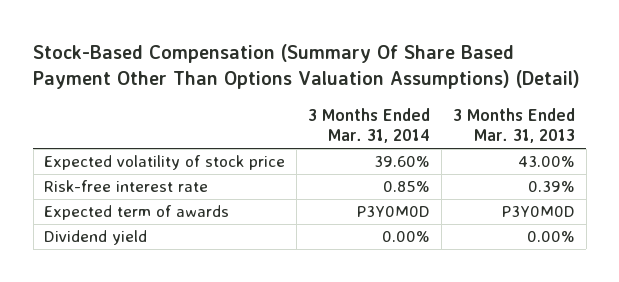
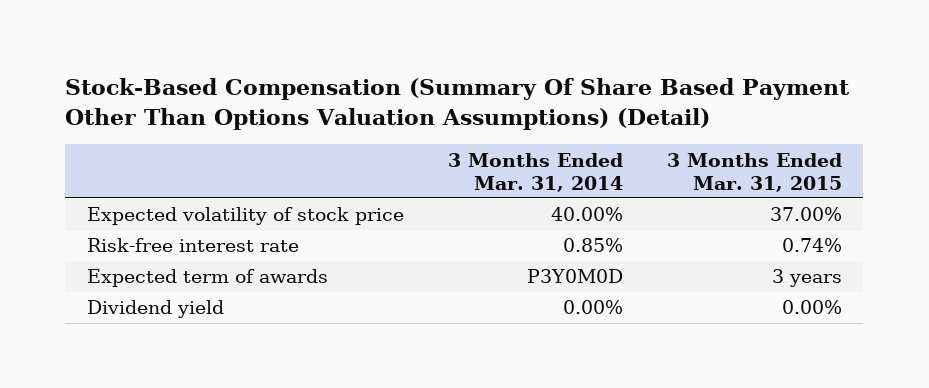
[452,107,575,144] 3 Months Ended Mar. 31, 2013 -> none
none -> [666,152,842,192] 3 Months Ended Mar. 31, 2015
[374,156,431,168] 39.60% -> [550,207,623,222] 40.00%

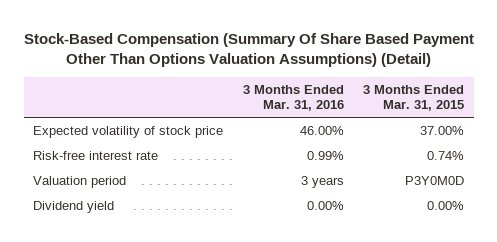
[447,152,623,192] 3 Months Ended Mar. 31, 2014 -> none
none -> [242,84,344,112] 3 Months Ended Mar. 31, 2016
[87,269,329,288] Expected term of awards -> none
none -> [33,175,127,188] Valuation period

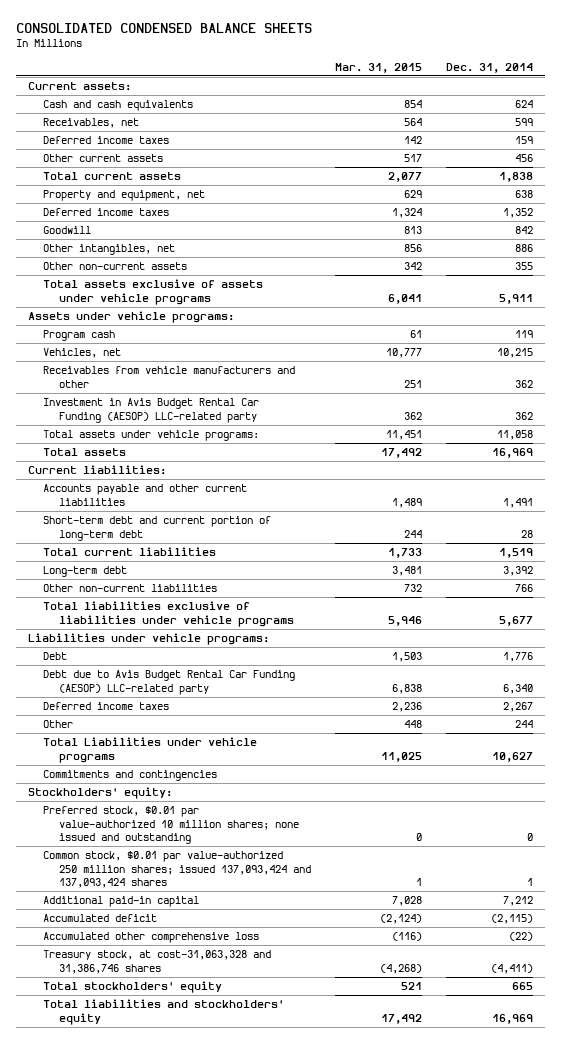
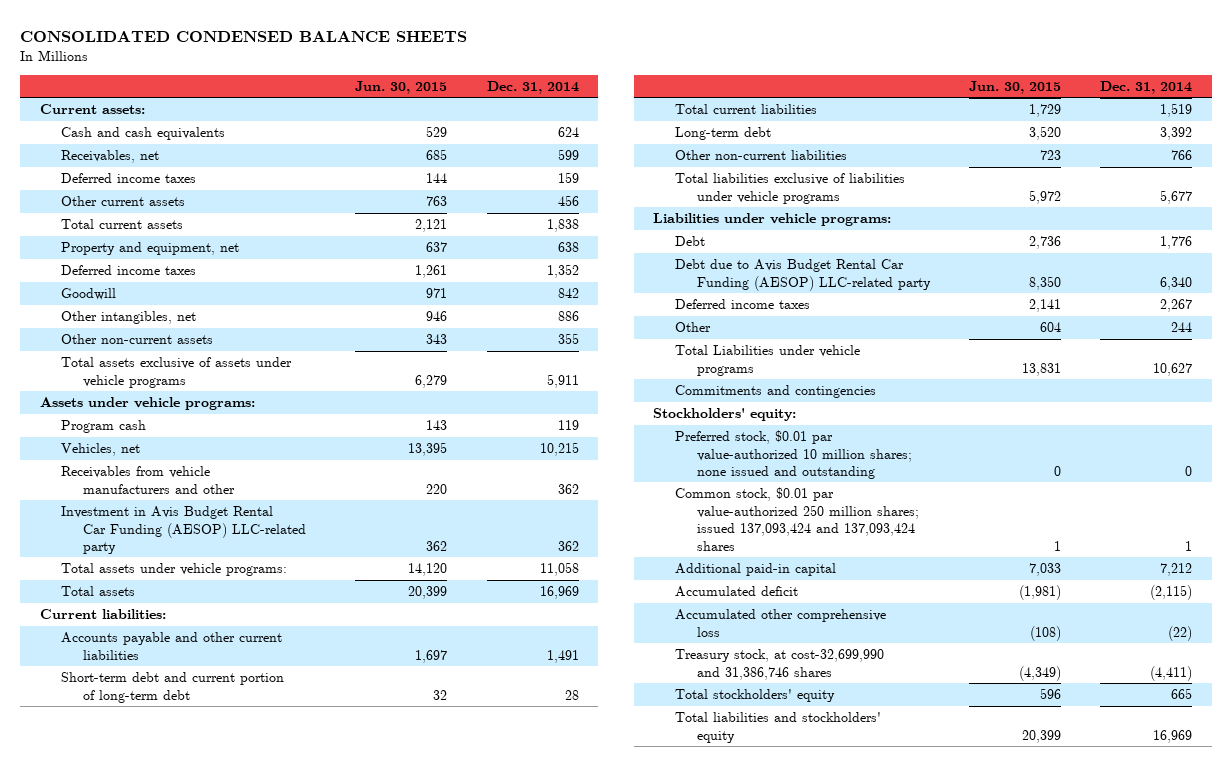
[334,62,422,73] Mar. 31, 2015 -> none
none -> [355,81,448,95] Jun. 30, 2015
[43,950,272,974] Treasury stock, at cost-31,063,328 and 31,386,746 shares -> [674,649,884,680] Treasury stock, at cost-32,699,990 and 31,386,746 shares

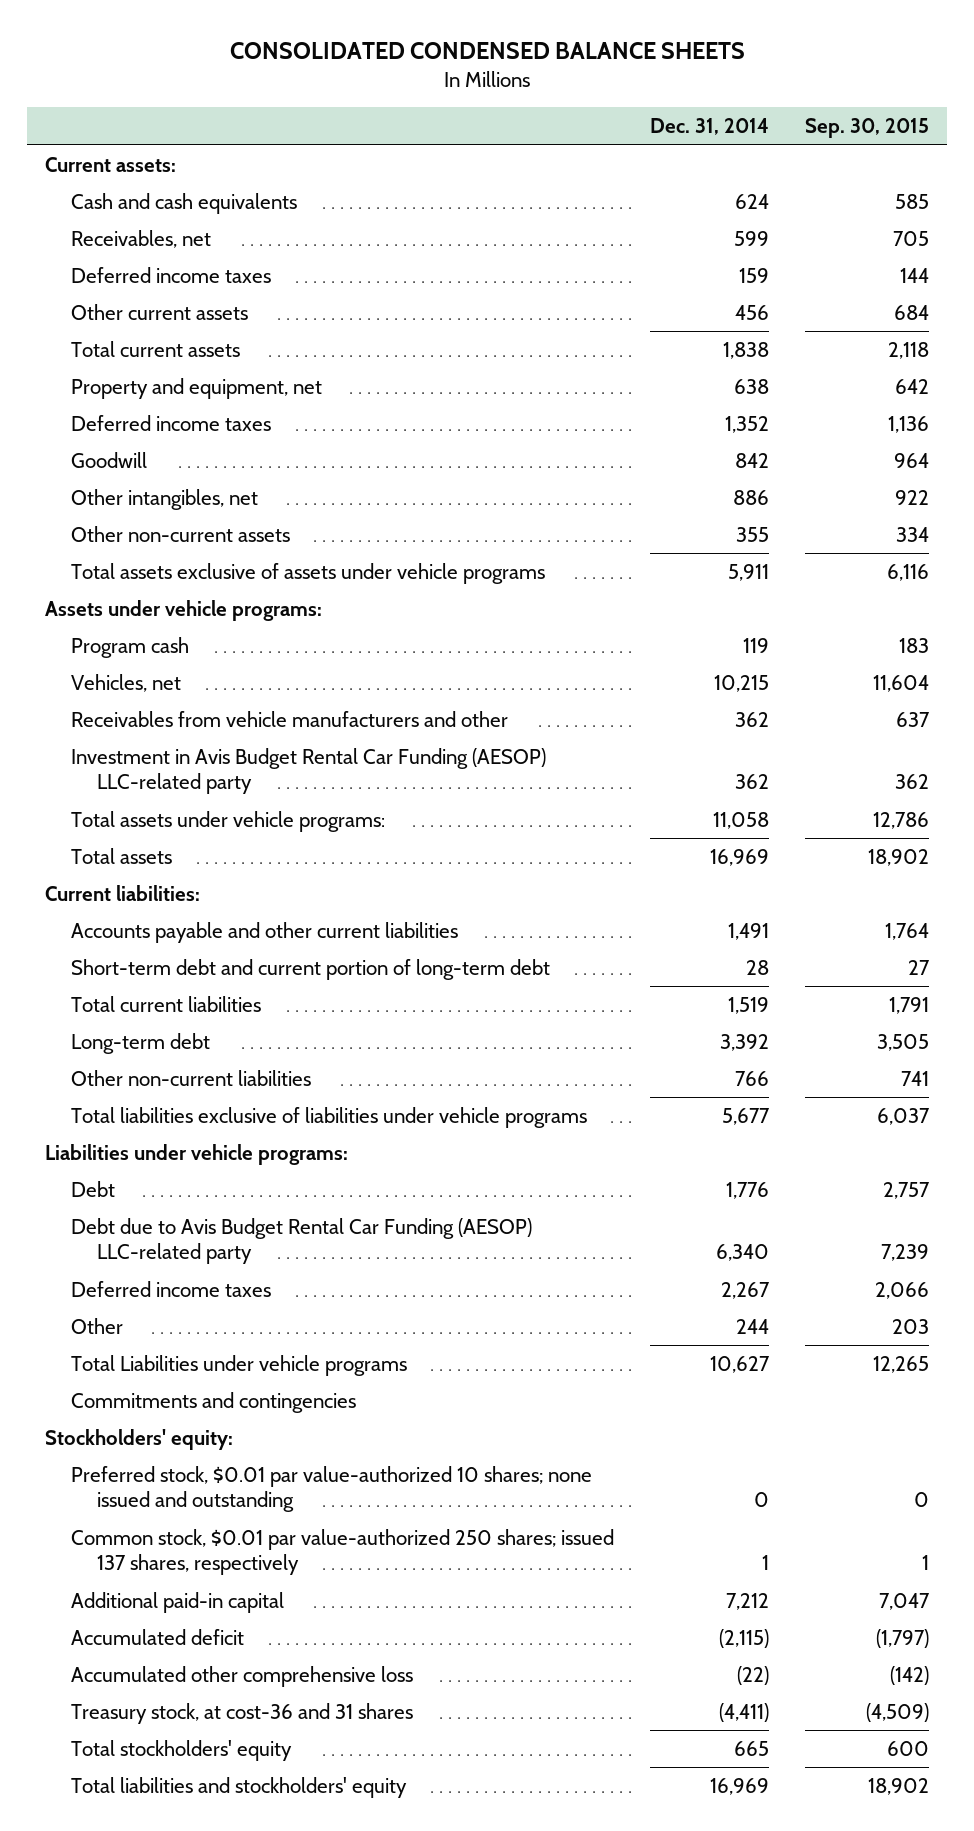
[355,81,448,95] Jun. 30, 2015 -> none
none -> [805,118,930,139] Sep. 30, 2015
[674,430,912,480] Preferred stock, $0.01 par value-authorized 10 million shares; none issued and outstanding -> [71,1465,593,1513] Preferred stock, $0.01 par value-authorized 10 shares; none issued and outstanding
[674,487,919,551] Common stock, $0.01 par value-authorized 250 million shares; issued 137,093,424 and 137,093,424 shares -> [71,1528,615,1576] Common stock, $0.01 par value-authorized 250 shares; issued 137 shares, respectively
[674,649,884,680] Treasury stock, at cost-32,699,990 and 31,386,746 shares -> [71,1702,414,1724] Treasury stock, at cost-36 and 31 shares

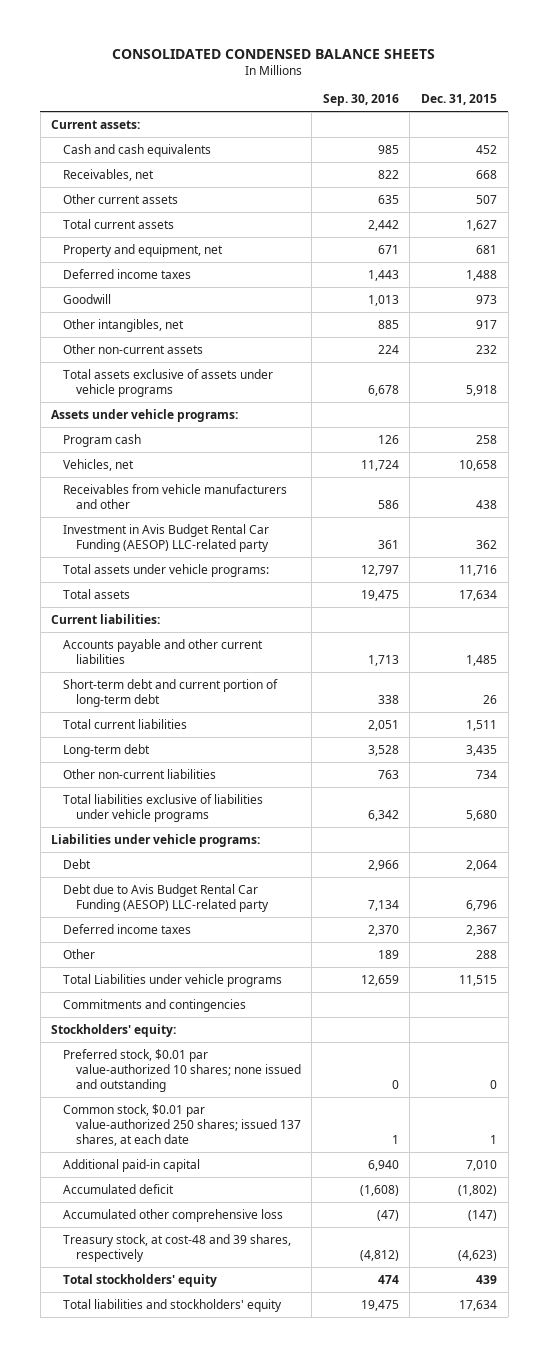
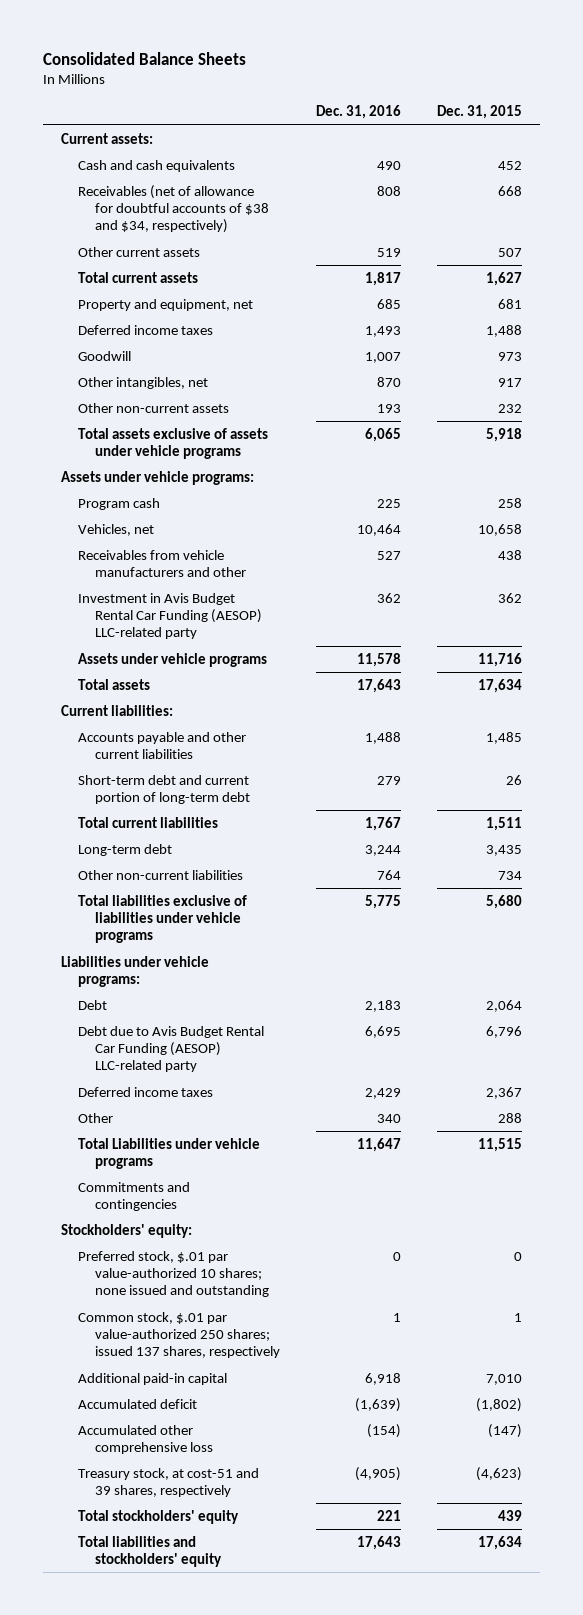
[112,48,436,59] CONSOLIDATED CONDENSED BALANCE SHEETS -> [42,51,246,65] Consolidated Balance Sheets
[322,94,399,107] Sep. 30, 2016 -> none
none -> [316,105,402,120] Dec. 31, 2016
[63,168,155,181] Receivables, net -> [77,184,270,234] Receivables (net of allowance for doubtful accounts of $38 and $34, respectively)
[63,563,270,577] Total assets under vehicle programs: -> [77,652,267,667] Assets under vehicle programs
[63,1048,301,1093] Preferred stock, $0.01 par value-authorized 10 shares; none issued and outstanding -> [77,1250,270,1298] Preferred stock, $.01 par value-authorized 10 shares; none issued and outstanding
[63,1103,301,1147] Common stock, $0.01 par value-authorized 250 shares; issued 137 shares, at each date -> [77,1311,281,1359] Common stock, $.01 par value-authorized 250 shares; issued 137 shares, respectively
[63,1233,292,1262] Treasury stock, at cost-48 and 39 shares, respectively -> [77,1467,259,1497] Treasury stock, at cost-51 and 39 shares, respectively

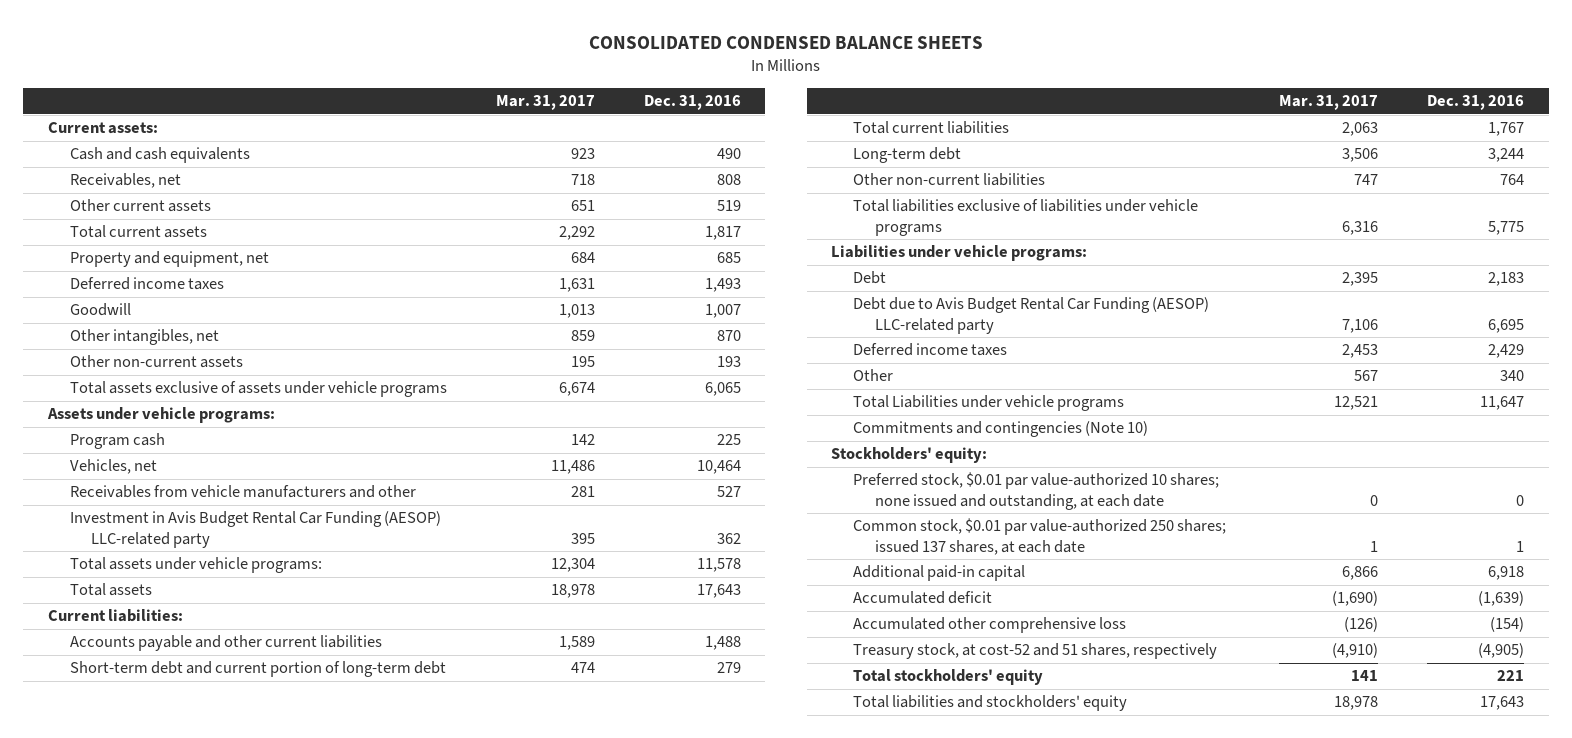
[42,51,246,65] Consolidated Balance Sheets -> [589,36,984,50] CONSOLIDATED CONDENSED BALANCE SHEETS
[437,105,523,120] Dec. 31, 2015 -> none
none -> [495,95,595,111] Mar. 31, 2017
[77,184,270,234] Receivables (net of allowance for doubtful accounts of $38 and $34, respectively) -> [69,173,181,189] Receivables, net
[77,652,267,667] Assets under vehicle programs -> [69,557,322,574] Total assets under vehicle programs:
[77,1181,190,1211] Commitments and contingencies -> [853,421,1149,438] Commitments and contingencies (Note 10)
[77,1250,270,1298] Preferred stock, $.01 par value-authorized 10 shares; none issued and outstanding -> [853,472,1220,510] Preferred stock, $0.01 par value-authorized 10 shares; none issued and outstanding, at each date
[77,1311,281,1359] Common stock, $.01 par value-authorized 250 shares; issued 137 shares, respectively -> [853,518,1227,555] Common stock, $0.01 par value-authorized 250 shares; issued 137 shares, at each date
[77,1467,259,1497] Treasury stock, at cost-51 and 39 shares, respectively -> [853,643,1218,660] Treasury stock, at cost-52 and 51 shares, respectively

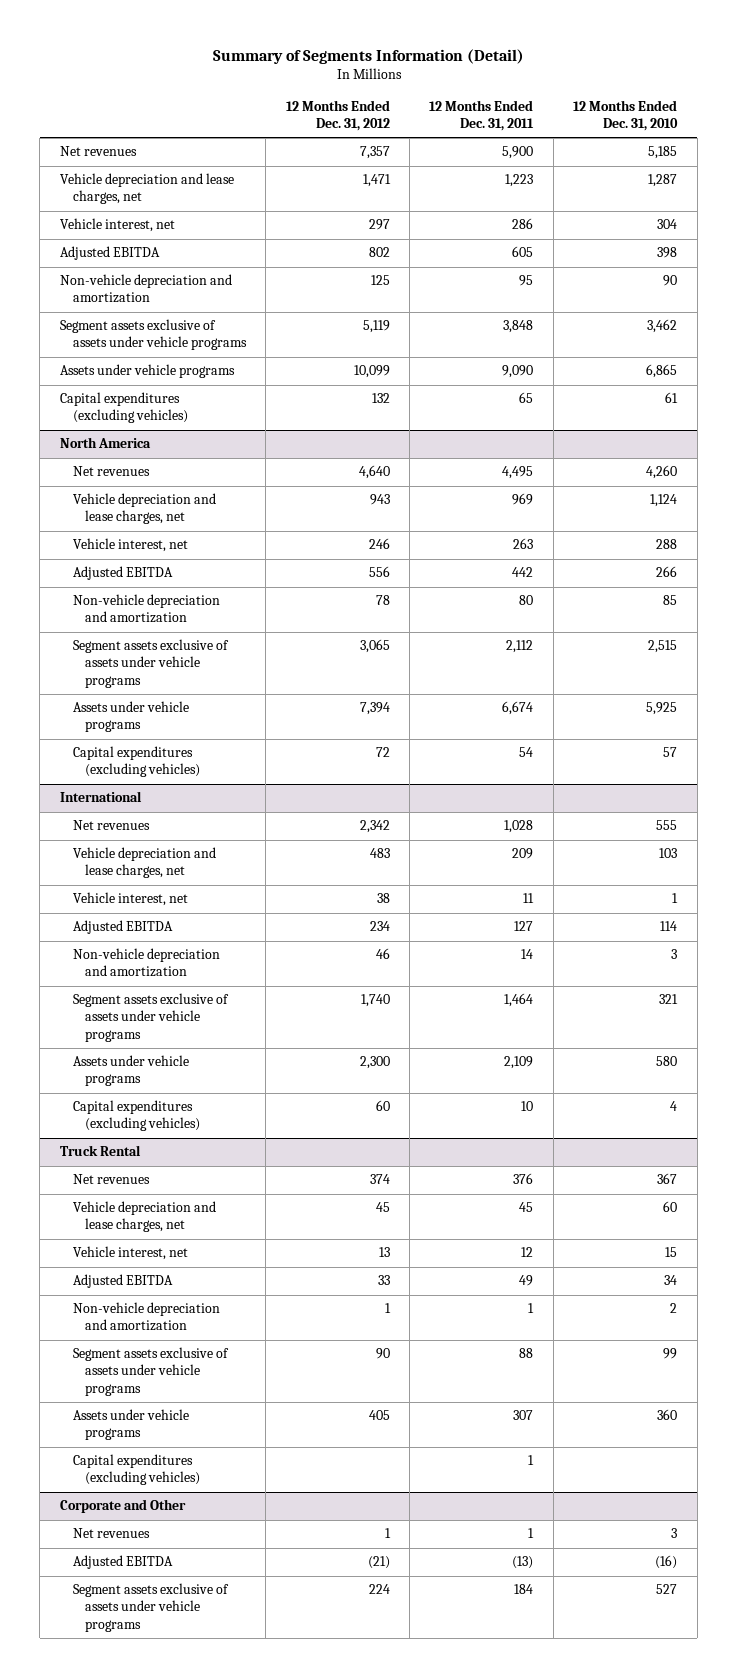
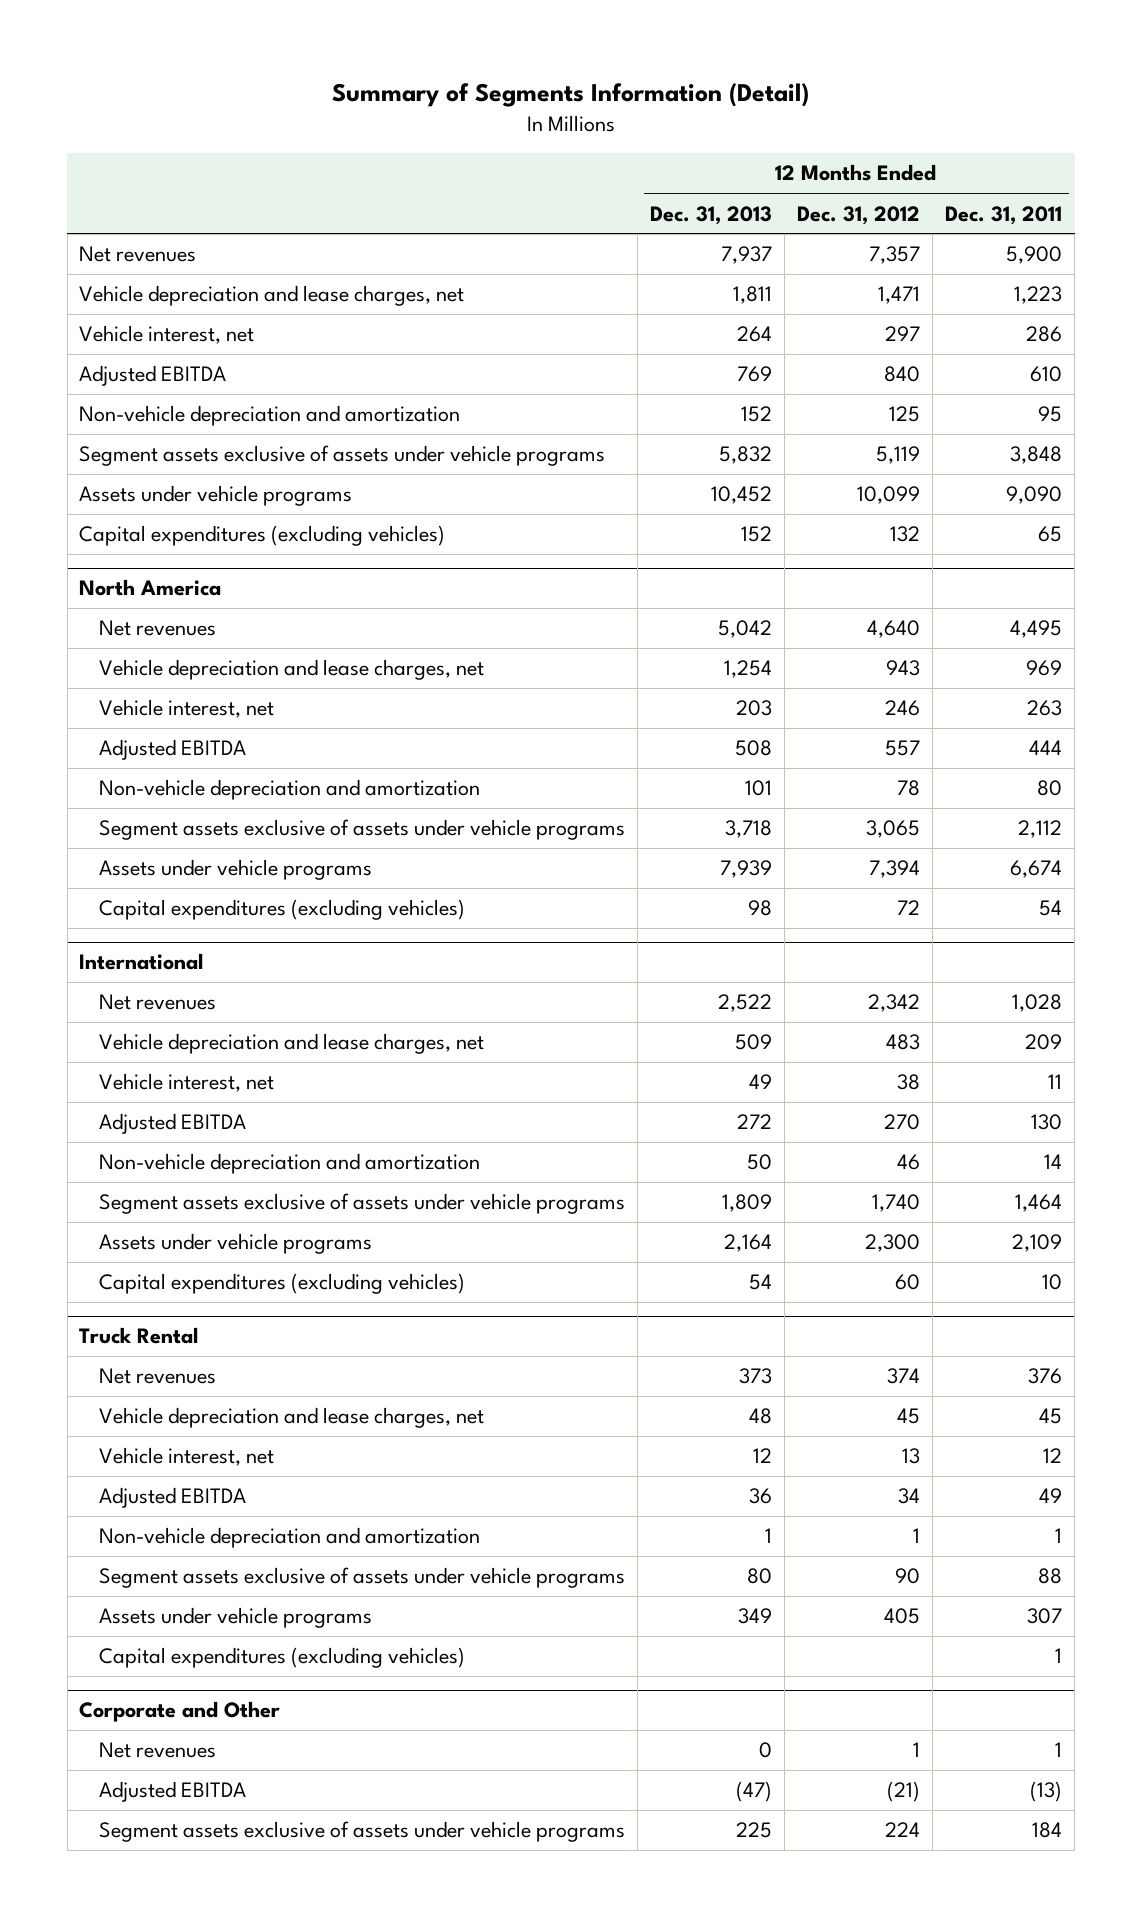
[573,100,679,132] 12 Months Ended Dec. 31, 2010 -> none
none -> [650,205,773,225] Dec. 31, 2013
[368,247,390,258] 802 -> [884,366,921,383] 840
[512,246,534,258] 605 -> [1030,366,1063,383] 610
[368,566,390,578] 556 -> [885,740,921,757] 557
[512,567,534,578] 442 -> [1029,740,1063,756] 444
[369,921,390,932] 234 -> [884,1114,921,1131] 270
[514,921,534,932] 127 -> [1031,1114,1063,1131] 130
[377,1275,390,1286] 33 -> [898,1488,921,1505] 34

